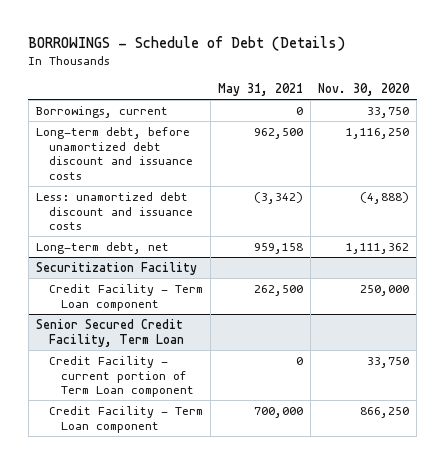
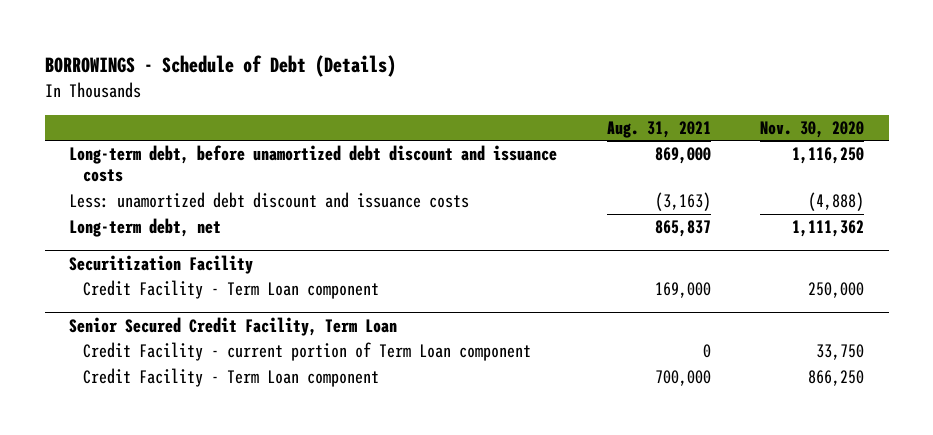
[217,82,303,96] May 31, 2021 -> none
none -> [606,120,711,138] Aug. 31, 2021
[36,105,169,118] Borrowings, current -> none

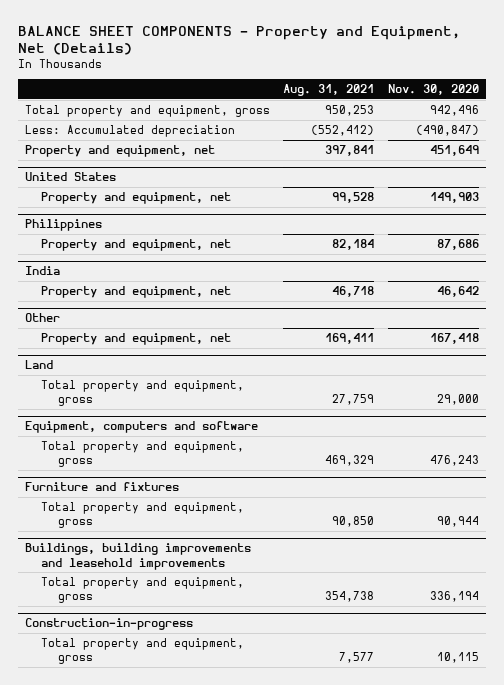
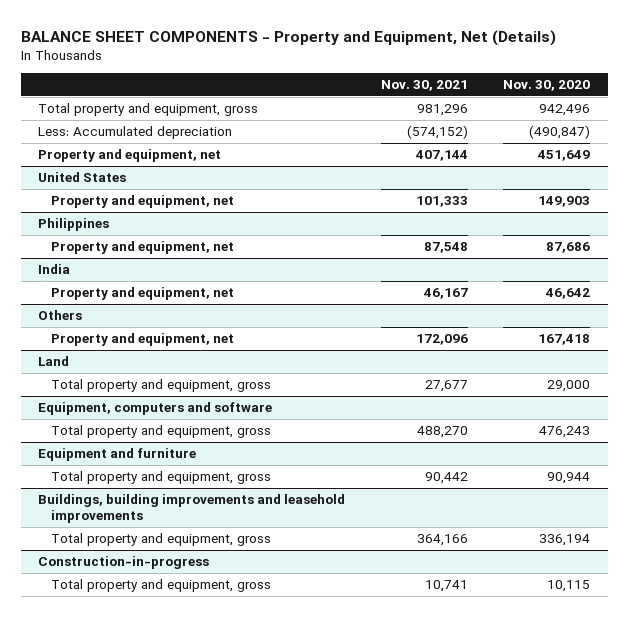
[283,84,375,97] Aug. 31, 2021 -> none
none -> [380,80,468,92] Nov. 30, 2021
[24,313,60,323] Other -> [38,310,83,321] Others
[24,482,179,492] Furniture and fixtures -> [38,448,197,462] Equipment and furniture

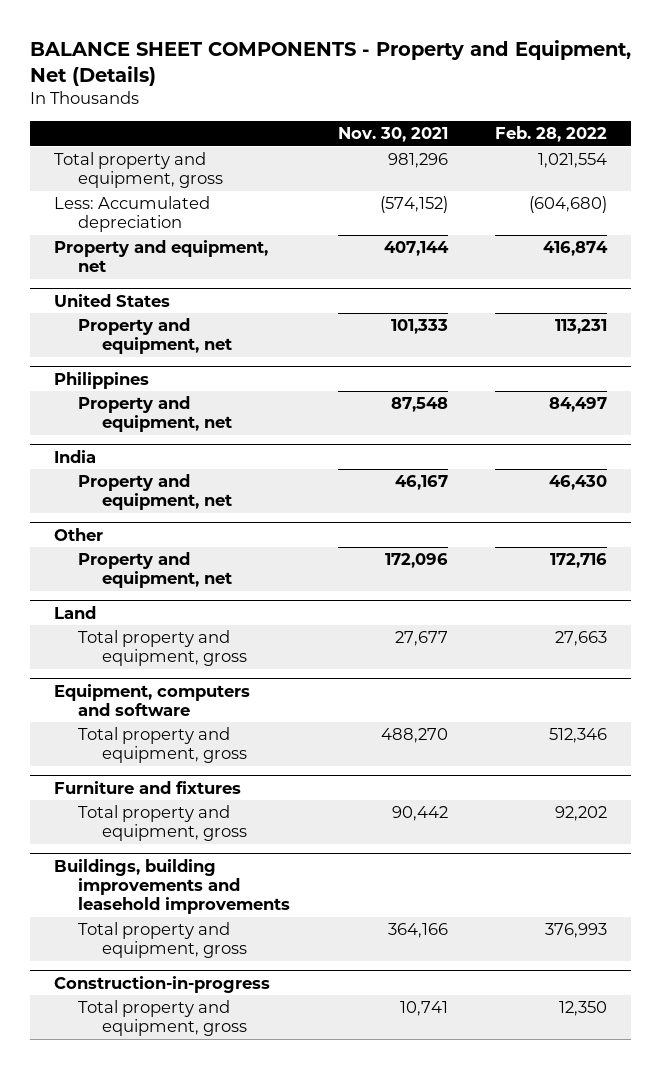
[503,80,591,92] Nov. 30, 2020 -> none
none -> [495,126,608,143] Feb. 28, 2022
[38,310,83,321] Others -> [53,527,103,541] Other
[38,448,197,462] Equipment and furniture -> [53,780,241,794] Furniture and fixtures

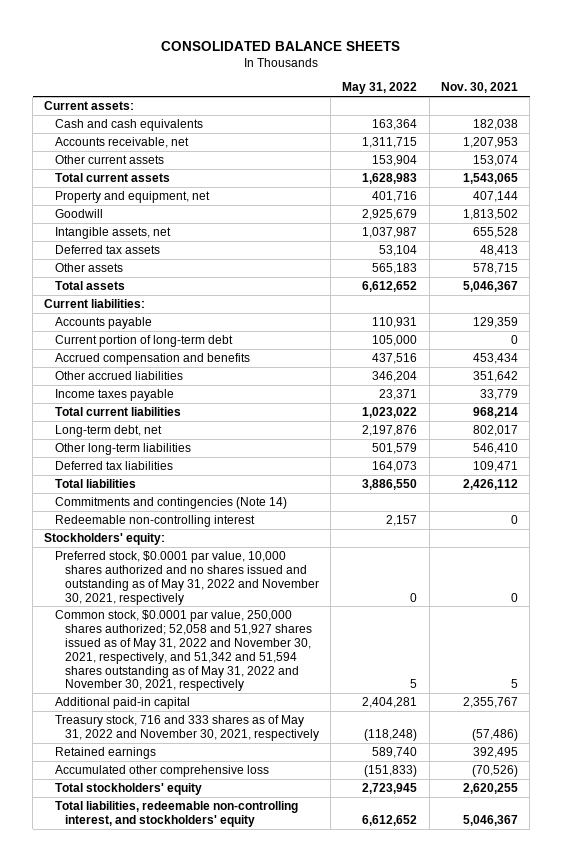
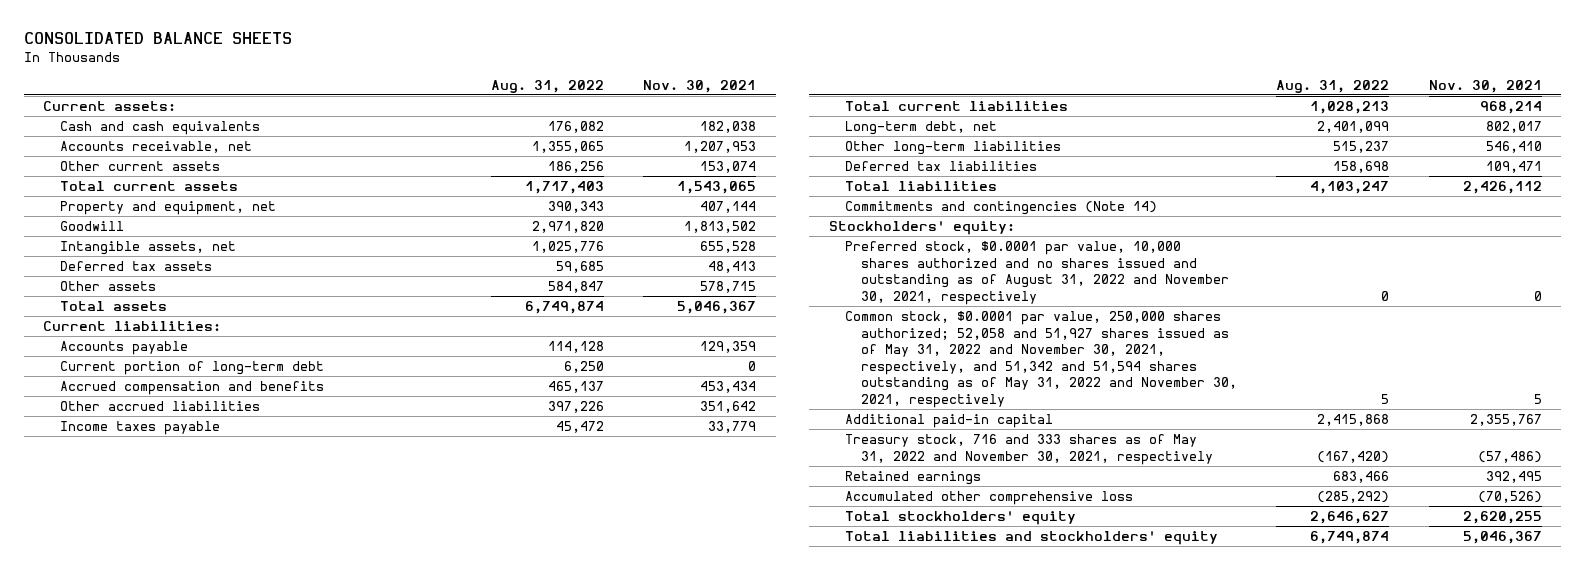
[342,82,418,95] May 31, 2022 -> none
none -> [491,79,605,93] Aug. 31, 2022
[54,514,255,527] Redeemable non-controlling interest -> none
[54,550,319,605] Preferred stock, $0.0001 par value, 10,000 shares authorized and no shares issued and outstanding as of May 31, 2022 and November 30, 2021, respectively -> [844,240,1230,305] Preferred stock, $0.0001 par value, 10,000 shares authorized and no shares issued and outstanding as of August 31, 2022 and November 30, 2021, respectively
[54,800,298,827] Total liabilities, redeemable non-controlling interest, and stockholders' equity -> [844,530,1218,545] Total liabilities and stockholders' equity

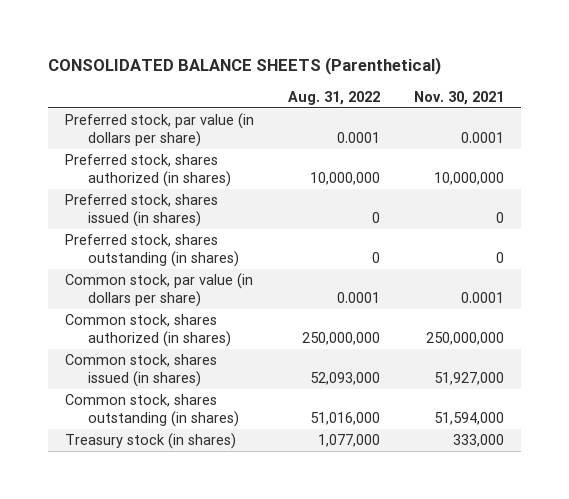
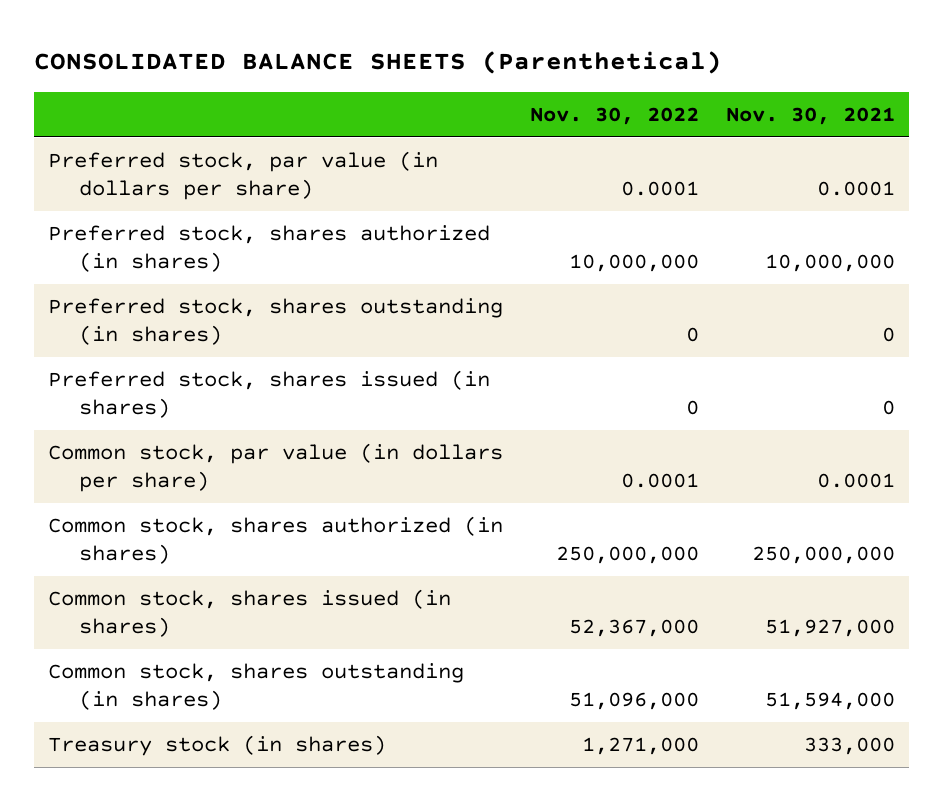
[287,90,380,105] Aug. 31, 2022 -> none
none -> [529,106,699,125] Nov. 30, 2022
[65,194,219,228] Preferred stock, shares issued (in shares) -> [47,370,490,418] Preferred stock, shares issued (in shares)

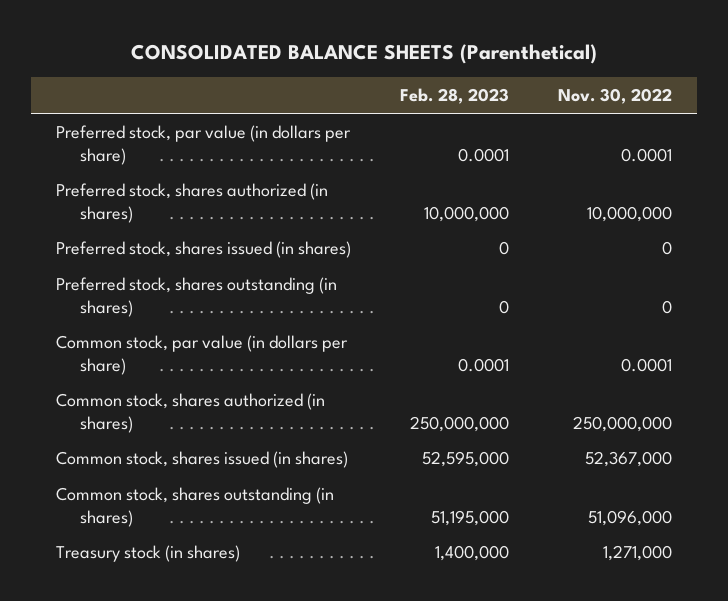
[725,106,895,125] Nov. 30, 2021 -> none
none -> [400,88,510,105] Feb. 28, 2023
[47,298,503,345] Preferred stock, shares outstanding (in shares) -> [55,276,337,317] Preferred stock, shares outstanding (in shares)

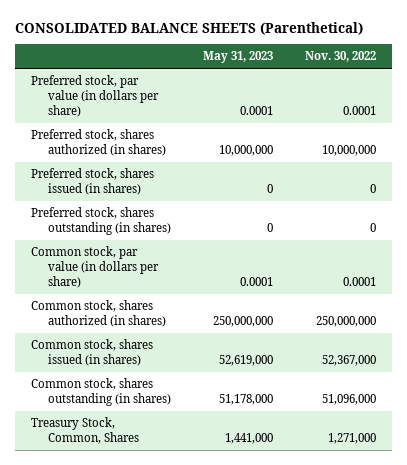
[400,88,510,105] Feb. 28, 2023 -> none
none -> [202,51,273,64] May 31, 2023
[55,544,240,562] Treasury stock (in shares) -> [30,417,139,445] Treasury Stock, Common, Shares

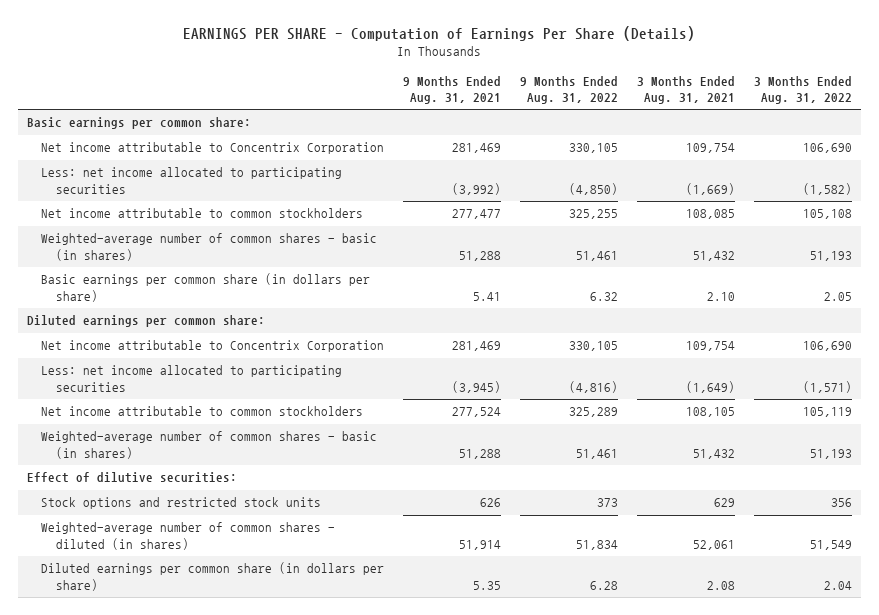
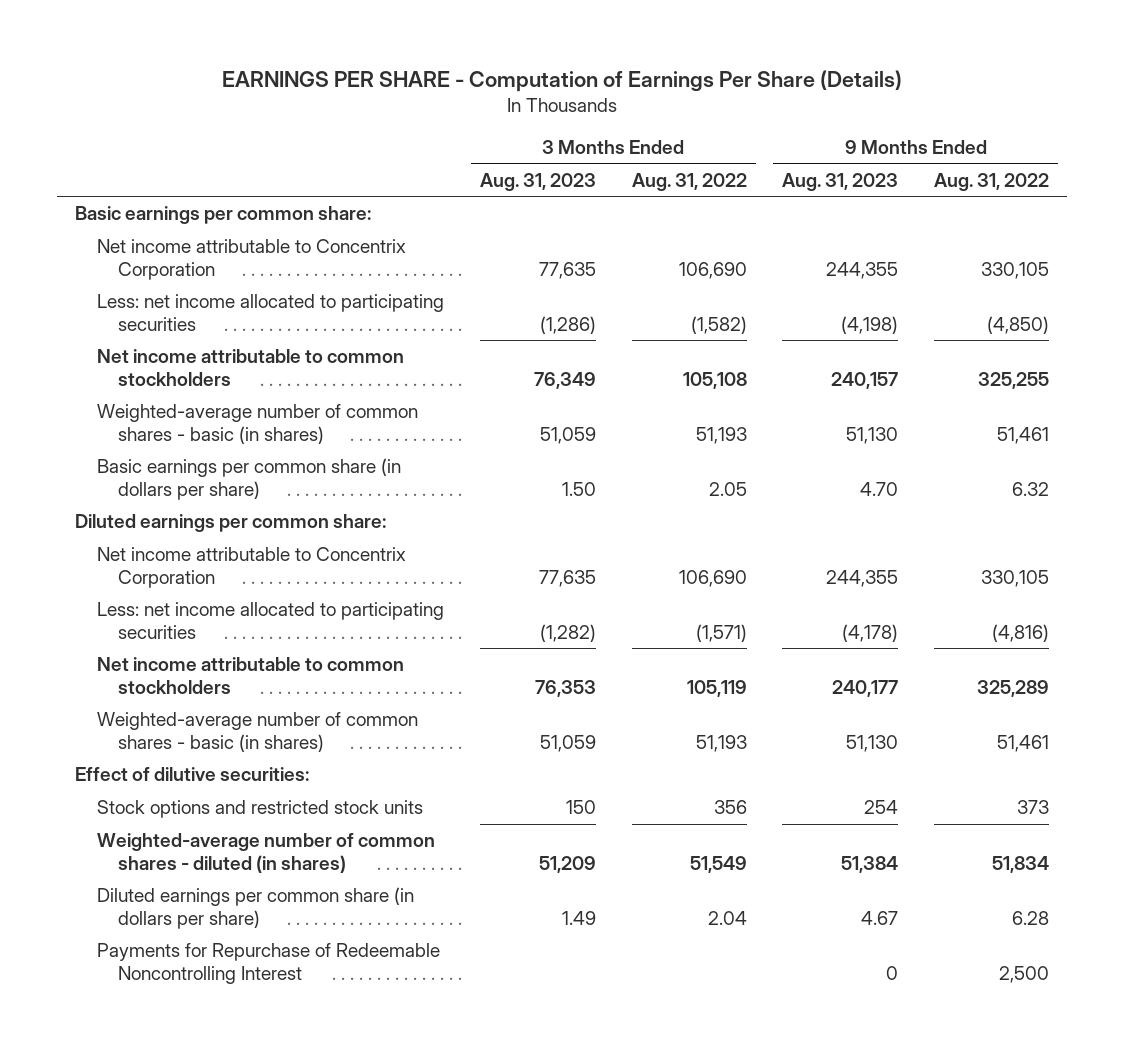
[403,75,502,105] 9 Months Ended Aug. 31, 2021 -> none
[636,75,735,105] 3 Months Ended Aug. 31, 2021 -> none
none -> [479,172,596,191] Aug. 31, 2023
none -> [782,172,899,191] Aug. 31, 2023
none -> [96,943,440,984] Payments for Repurchase of Redeemable Noncontrolling Interest

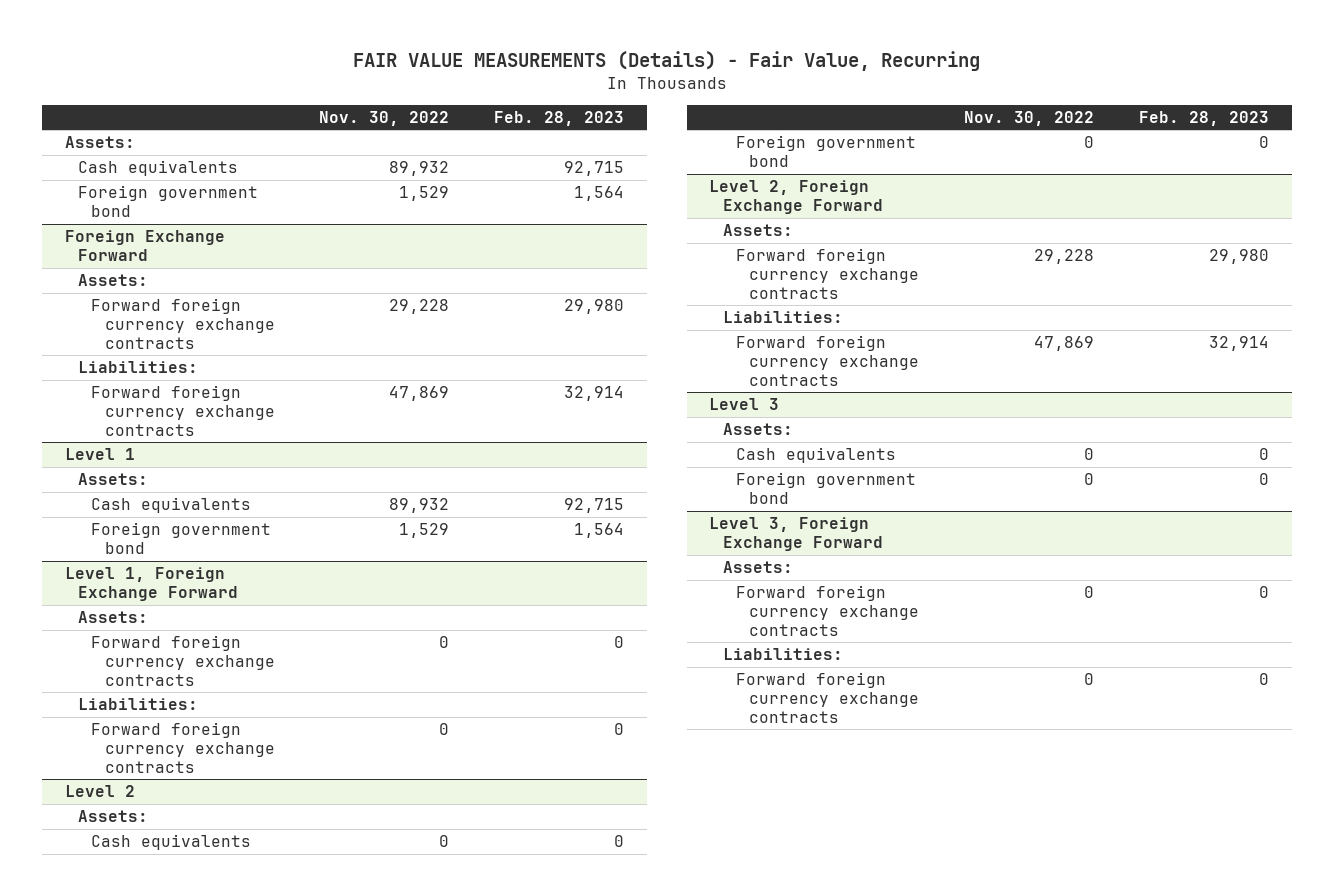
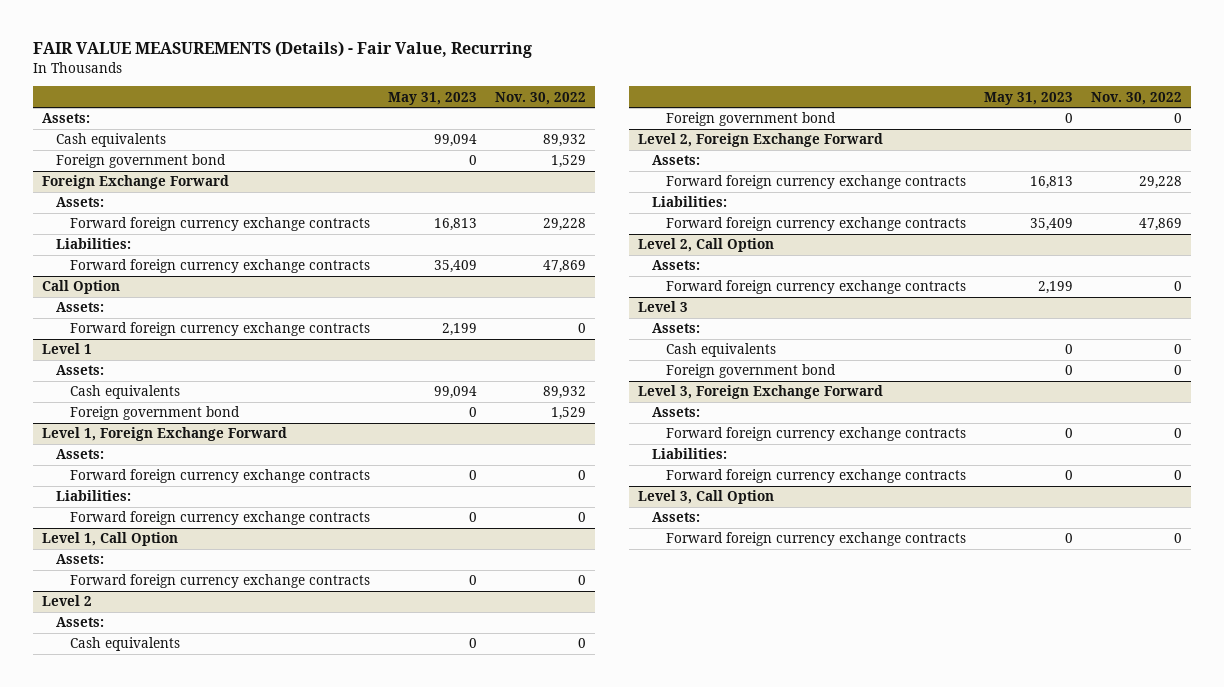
[494,110,625,126] Feb. 28, 2023 -> none
none -> [387,91,477,105] May 31, 2023
none -> [41,280,120,295] Call Option
none -> [55,302,104,313] Assets:
none -> [69,322,370,337] Forward foreign currency exchange contracts
none -> [41,532,178,547] Level 1, Call Option
none -> [55,554,104,565] Assets:
none -> [69,574,370,589] Forward foreign currency exchange contracts
none -> [638,238,775,253] Level 2, Call Option
none -> [652,260,701,271] Assets:
none -> [666,280,967,295] Forward foreign currency exchange contracts
none -> [638,490,775,505] Level 3, Call Option
none -> [652,512,701,523] Assets:
none -> [666,532,967,547] Forward foreign currency exchange contracts

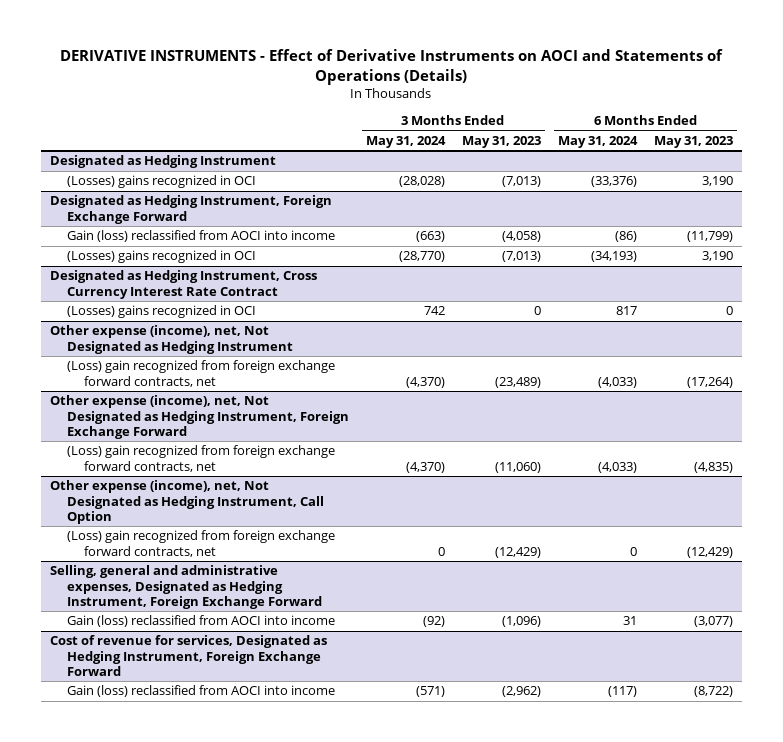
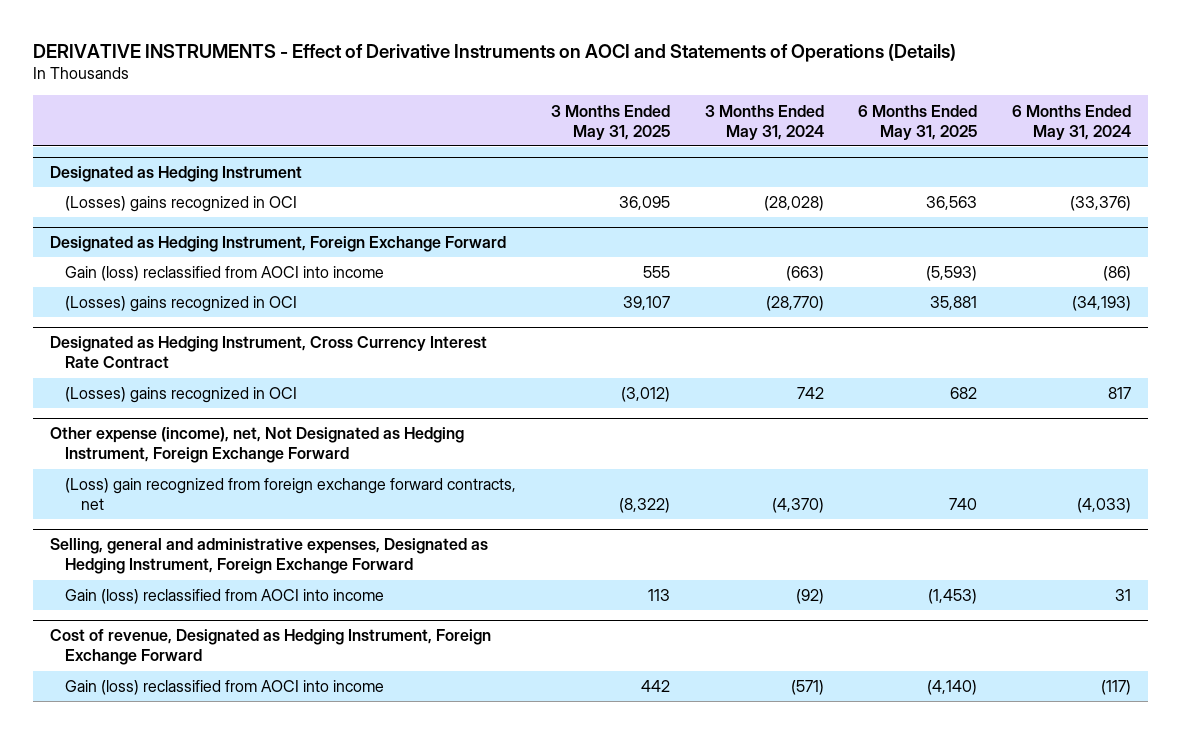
[461,135,541,148] May 31, 2023 -> none
[654,135,734,148] May 31, 2023 -> none
none -> [550,104,670,140] 3 Months Ended May 31, 2025
none -> [858,104,978,140] 6 Months Ended May 31, 2025
[49,325,293,354] Other expense (income), net, Not Designated as Hedging Instrument -> none
[66,360,335,387] (Loss) gain recognized from foreign exchange forward contracts, net -> none
[49,480,324,525] Other expense (income), net, Not Designated as Hedging Instrument, Call Option -> none
[66,530,335,557] (Loss) gain recognized from foreign exchange forward contracts, net -> none
[49,635,327,677] Cost of revenue for services, Designated as Hedging Instrument, Foreign Exchange Forward -> [50,629,492,666] Cost of revenue, Designated as Hedging Instrument, Foreign Exchange Forward

